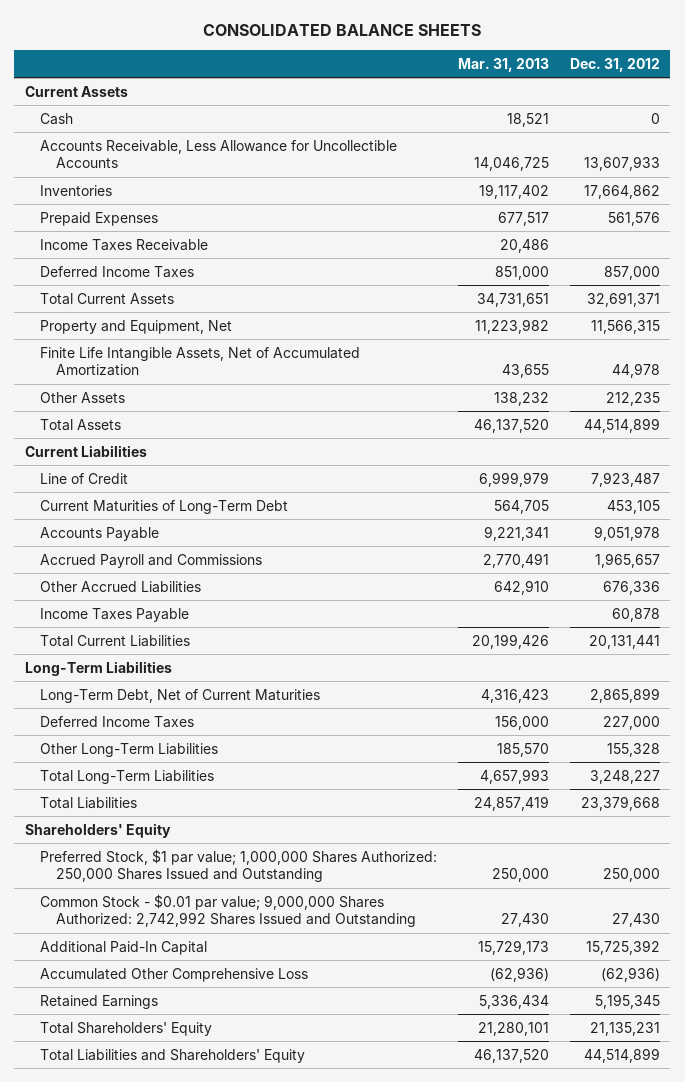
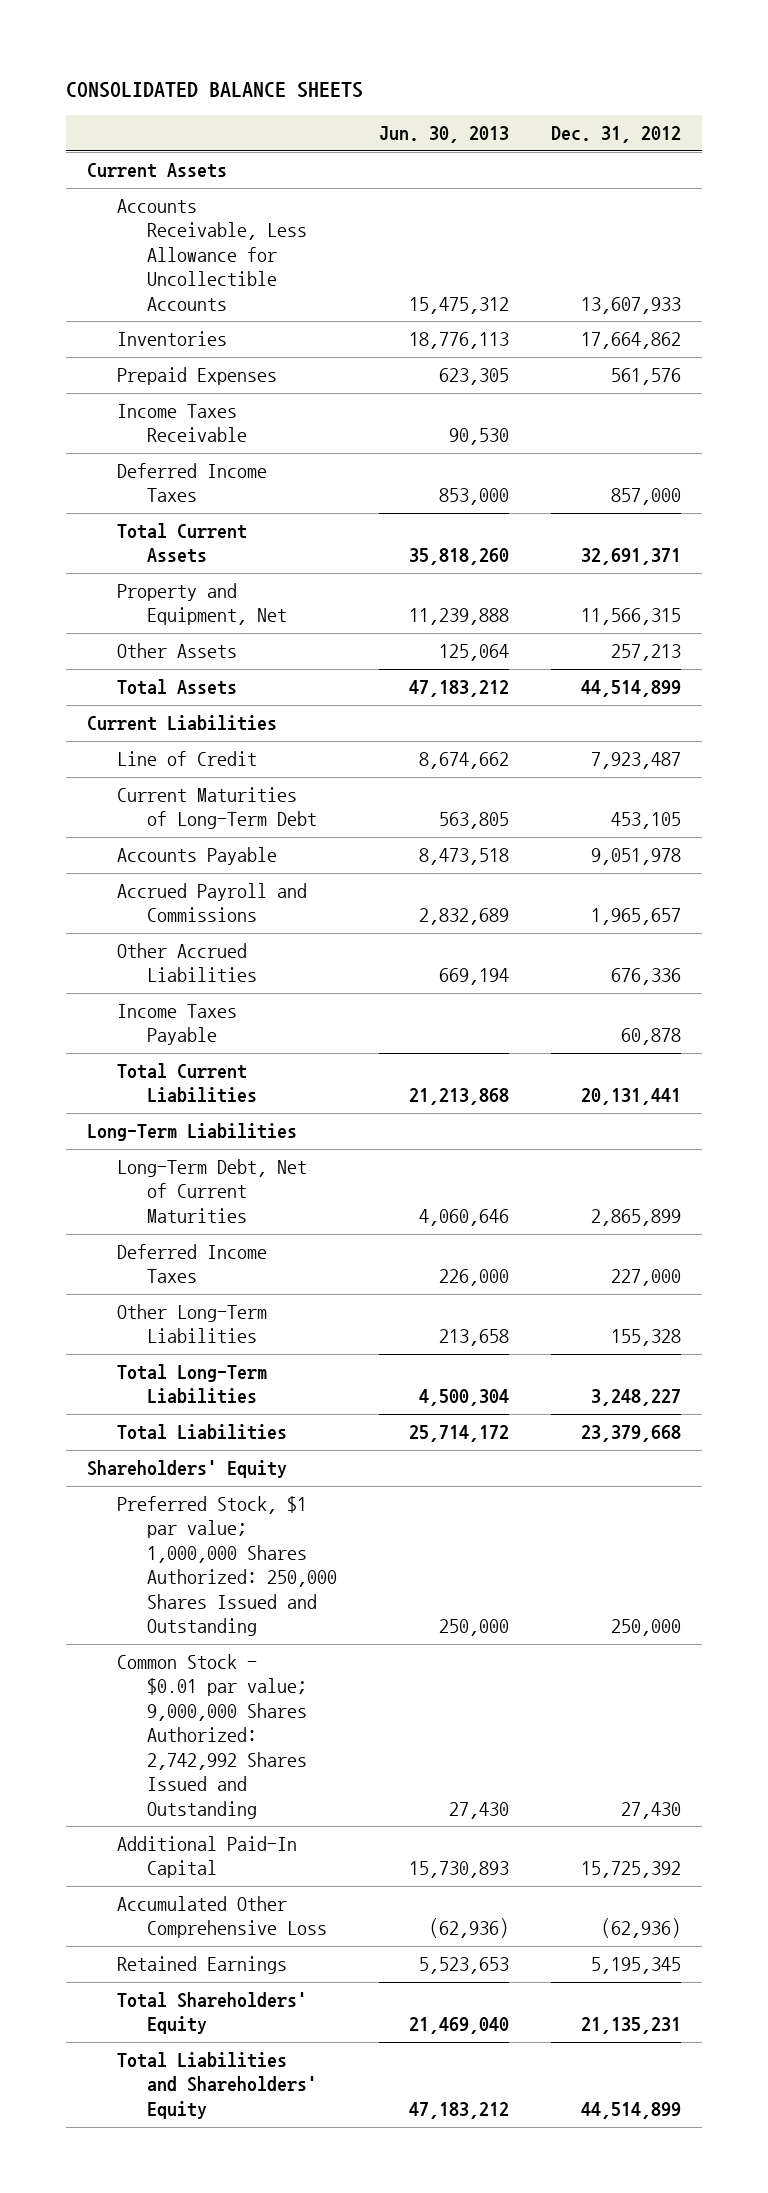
[458,57,550,72] Mar. 31, 2013 -> none
none -> [378,125,509,143] Jun. 30, 2013
[40,112,74,125] Cash -> none
[40,346,361,377] Finite Life Intangible Assets, Net of Accumulated Amortization -> none
[605,391,660,406] 212,235 -> [611,643,682,661] 257,213

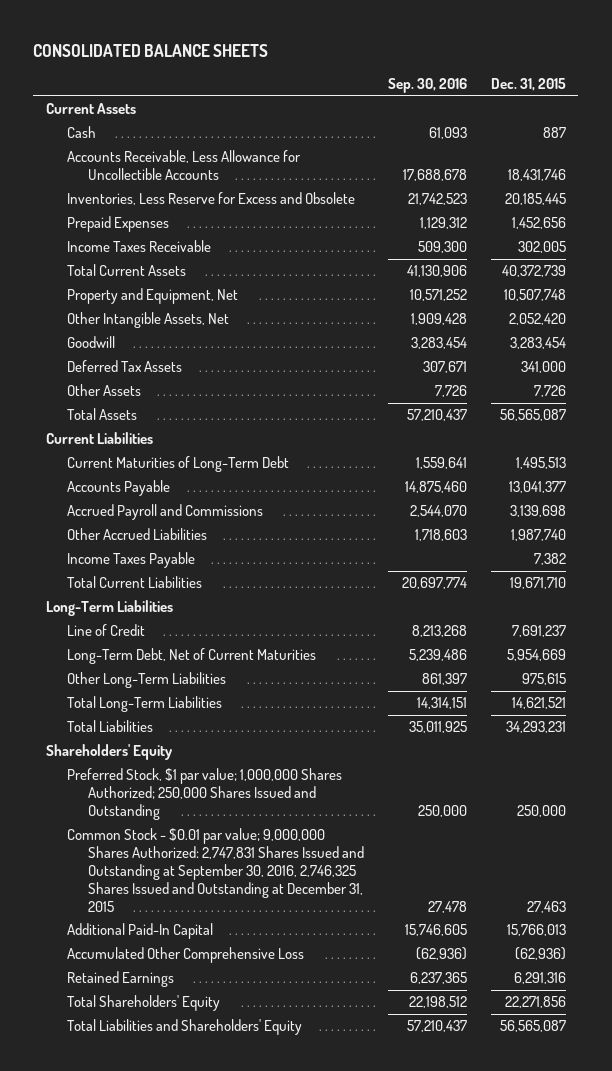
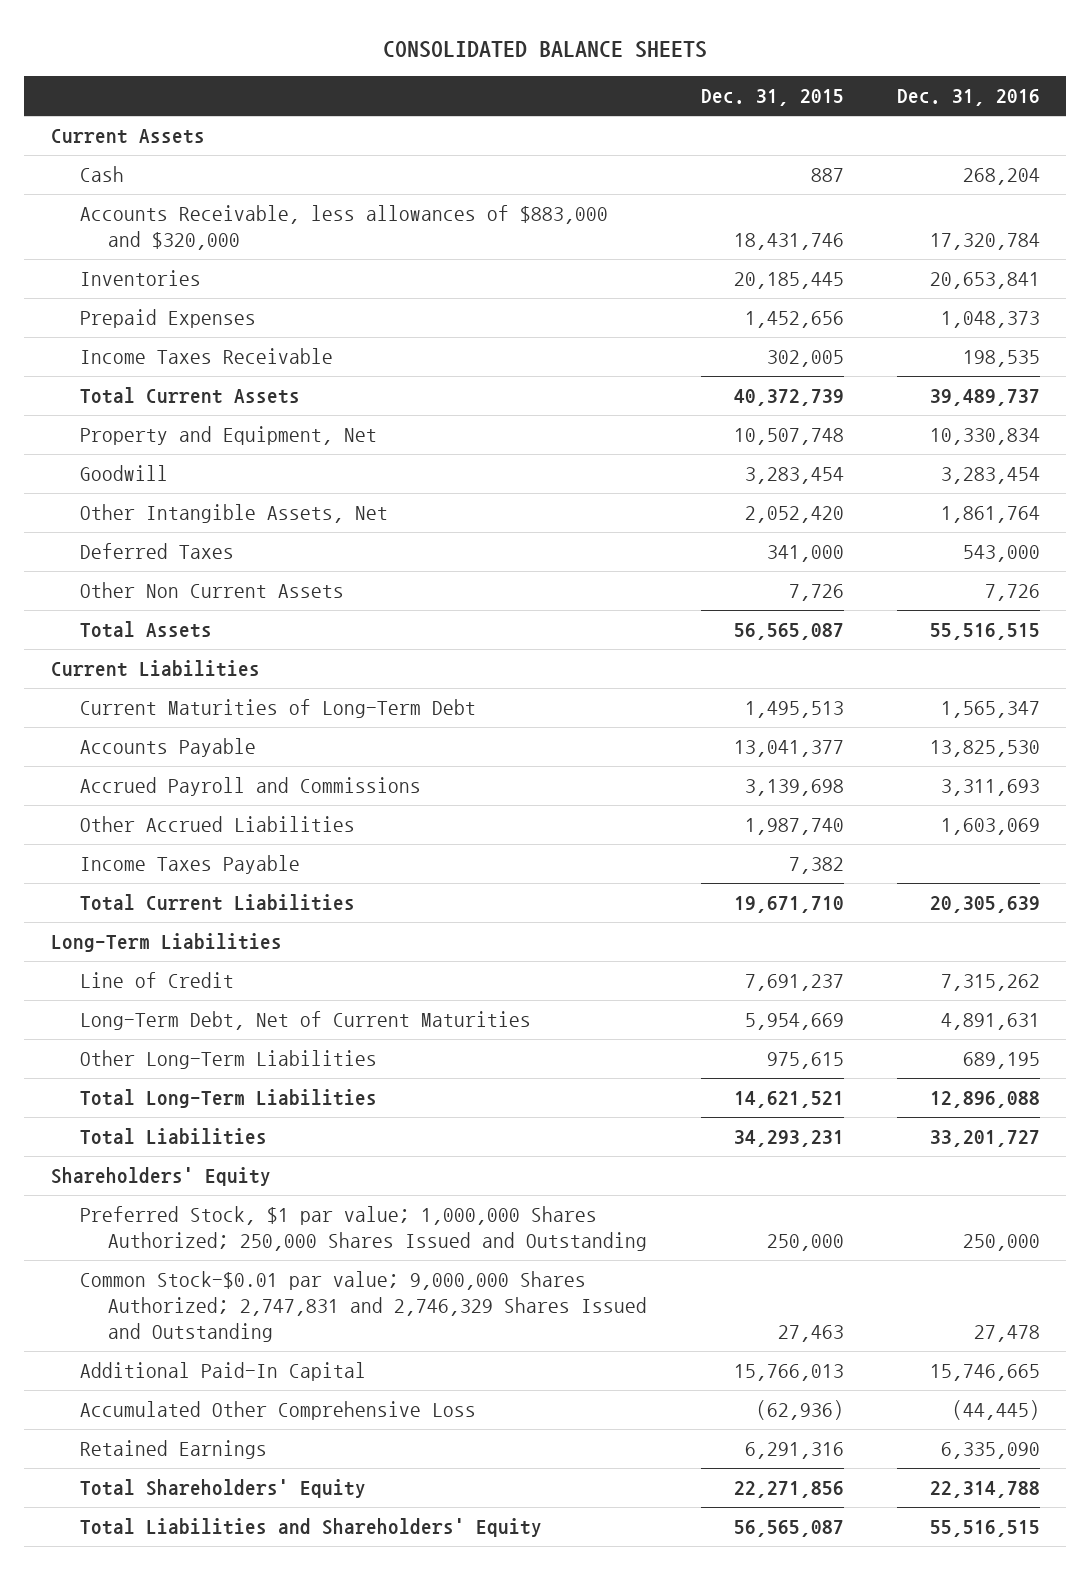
[387,77,467,93] Sep. 30, 2016 -> none
none -> [896,89,1040,107] Dec. 31, 2016
[66,150,301,181] Accounts Receivable, Less Allowance for Uncollectible Accounts -> [79,204,608,250] Accounts Receivable, less allowances of $883,000 and $320,000
[66,192,355,206] Inventories, Less Reserve for Excess and Obsolete -> [79,269,201,286] Inventories
[66,312,229,329] Other Intangible Assets, Net -> [79,503,388,523] Other Intangible Assets, Net
[66,360,182,373] Deferred Tax Assets -> [79,542,234,559] Deferred Taxes
[66,384,141,397] Other Assets -> [79,581,344,598] Other Non Current Assets
[66,828,364,912] Common Stock - $0.01 par value; 9,000,000 Shares Authorized: 2,747,831 Shares Issued and Outstanding at September 30, 2016, 2,746,325 Shares Issued and Outstanding at December 31, 2015 -> [79,1270,648,1342] Common Stock-$0.01 par value; 9,000,000 Shares Authorized; 2,747,831 and 2,746,329 Shares Issued and Outstanding

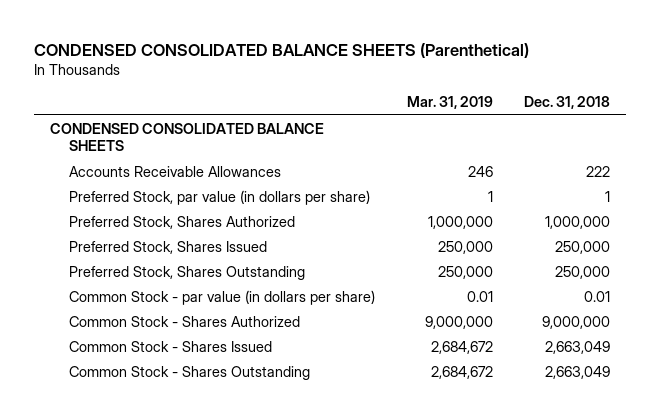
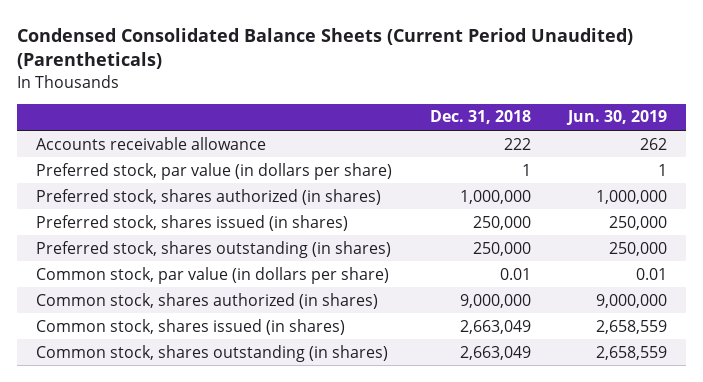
[34,43,530,59] CONDENSED CONSOLIDATED BALANCE SHEETS (Parenthetical) -> [17,27,634,70] Condensed Consolidated Balance Sheets (Current Period Unaudited) (Parentheticals)
[406,96,493,110] Mar. 31, 2019 -> none
none -> [566,110,668,126] Jun. 30, 2019
[49,122,324,152] CONDENSED CONSOLIDATED BALANCE SHEETS -> none
[69,165,282,177] Accounts Receivable Allowances -> [36,136,267,150] Accounts receivable allowance
[69,189,371,205] Preferred Stock, par value (in dollars per share) -> [36,162,393,180] Preferred stock, par value (in dollars per share)
[69,215,296,229] Preferred Stock, Shares Authorized -> [36,188,382,205] Preferred stock, shares authorized (in shares)
[69,240,268,254] Preferred Stock, Shares Issued -> [36,214,349,231] Preferred stock, shares issued (in shares)
[69,265,306,280] Preferred Stock, Shares Outstanding -> [36,240,392,258] Preferred stock, shares outstanding (in shares)
[69,289,376,305] Common Stock - par value (in dollars per share) -> [36,266,390,284] Common stock, par value (in dollars per share)
[69,315,301,327] Common Stock - Shares Authorized -> [36,292,379,309] Common stock, shares authorized (in shares)
[69,340,273,352] Common Stock - Shares Issued -> [36,318,346,335] Common stock, shares issued (in shares)
[69,365,311,380] Common Stock - Shares Outstanding -> [36,344,389,362] Common stock, shares outstanding (in shares)

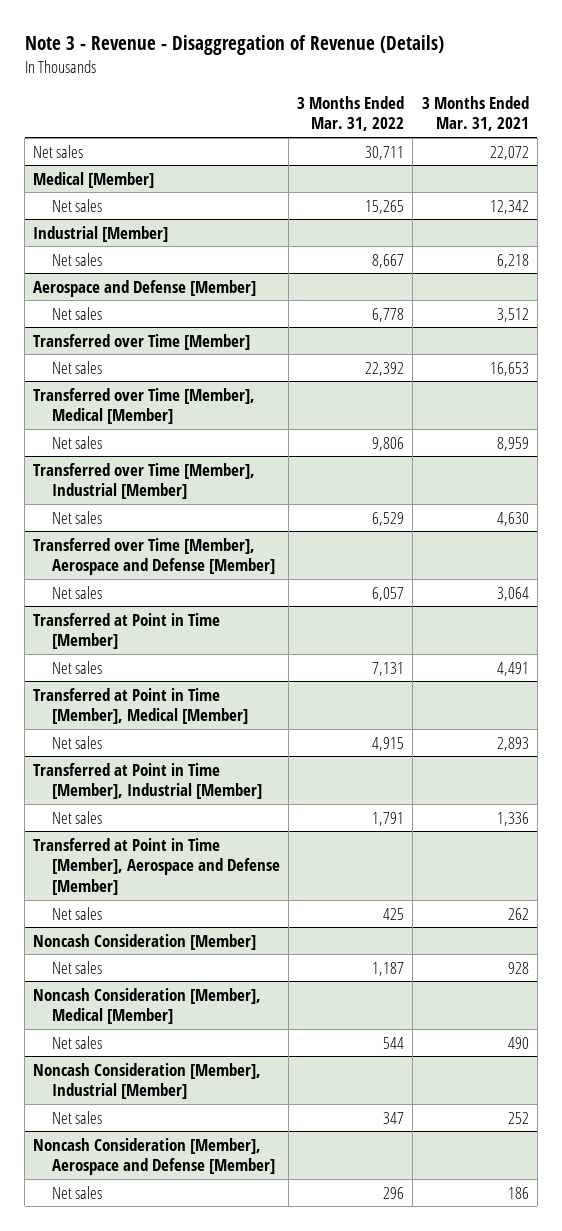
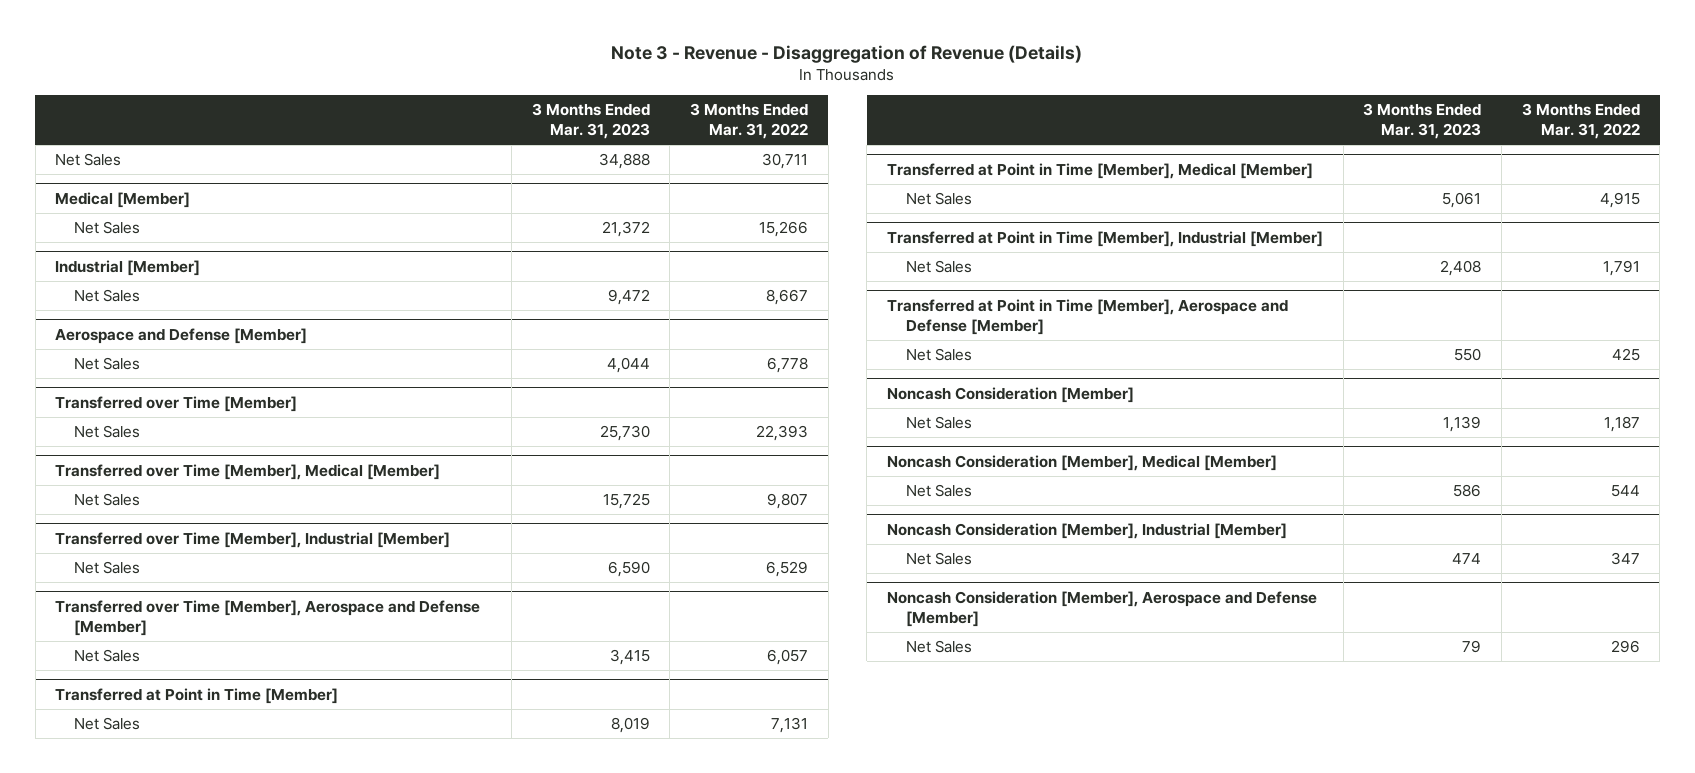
[421,95,529,132] 3 Months Ended Mar. 31, 2021 -> none
none -> [531,103,650,140] 3 Months Ended Mar. 31, 2023
[33,144,84,158] Net sales -> [55,153,122,167] Net Sales
[52,198,103,212] Net sales -> [74,221,141,235] Net Sales
[365,199,405,214] 15,265 -> [758,221,808,238] 15,266
[52,252,103,266] Net sales -> [74,289,141,303] Net Sales
[52,306,103,320] Net sales -> [74,357,141,371] Net Sales
[52,360,103,374] Net sales -> [74,425,141,439] Net Sales
[365,361,405,376] 22,392 -> [755,425,808,442] 22,393
[52,435,103,449] Net sales -> [74,493,141,507] Net Sales
[372,436,405,451] 9,806 -> [766,493,808,510] 9,807
[52,510,103,524] Net sales -> [74,561,141,575] Net Sales
[52,585,103,599] Net sales -> [74,649,141,663] Net Sales
[52,660,103,674] Net sales -> [74,717,141,731] Net Sales
[52,735,103,749] Net sales -> [905,192,972,206] Net Sales
[52,810,103,824] Net sales -> [905,260,972,274] Net Sales
[52,906,103,920] Net sales -> [905,348,972,362] Net Sales
[52,960,103,974] Net sales -> [905,416,972,430] Net Sales
[52,1035,103,1049] Net sales -> [905,484,972,498] Net Sales
[52,1110,103,1124] Net sales -> [905,552,972,566] Net Sales
[52,1185,103,1199] Net sales -> [905,640,972,654] Net Sales

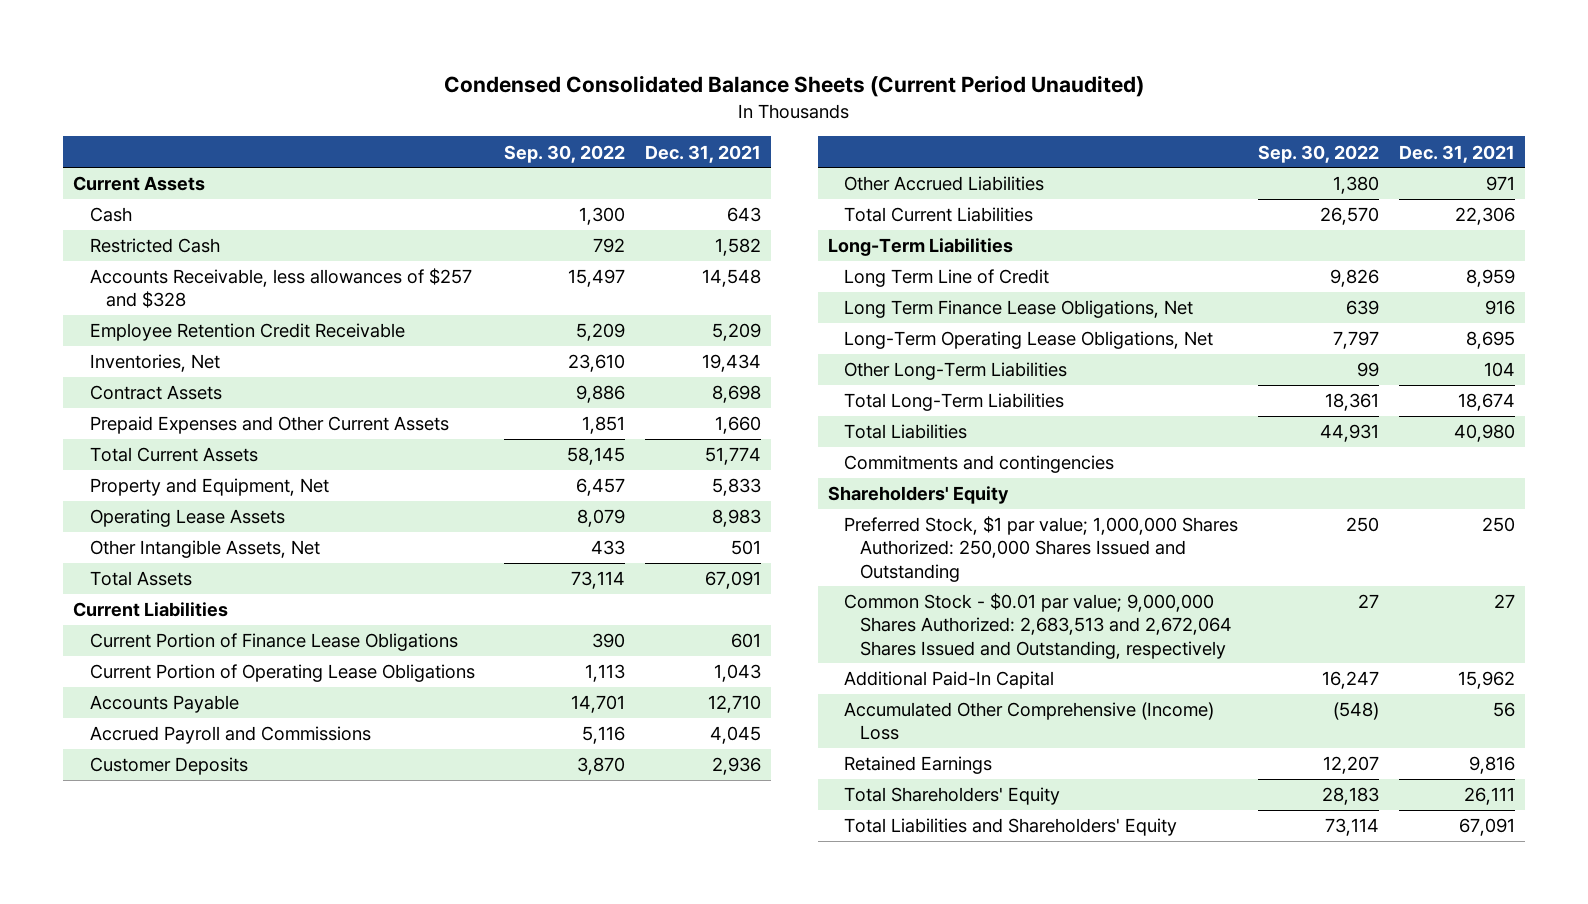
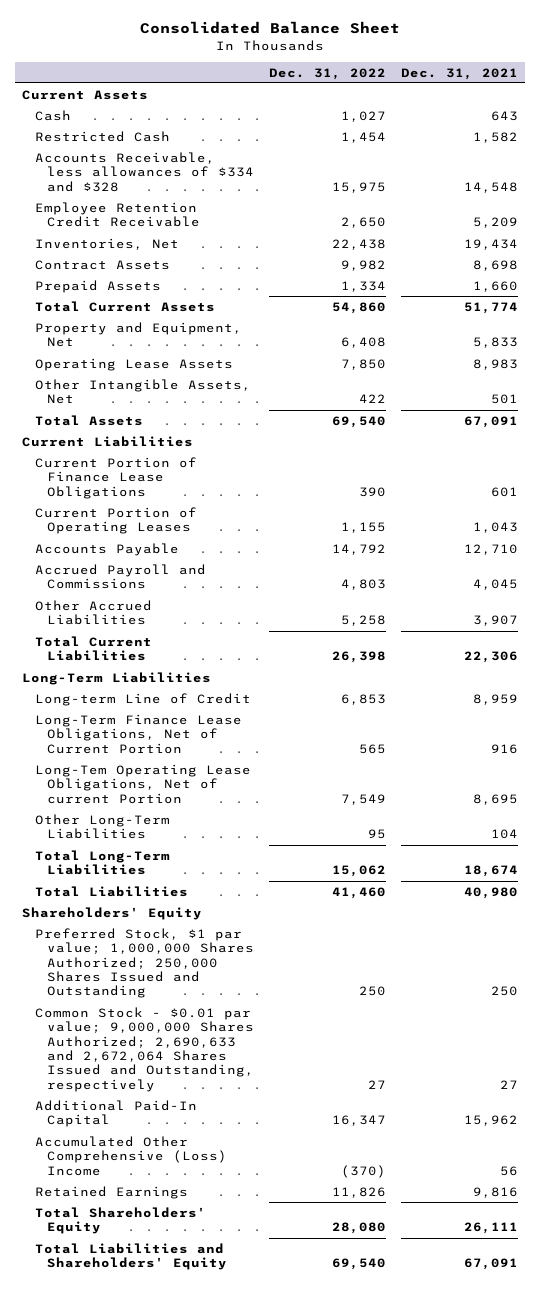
[444,75,1145,98] Condensed Consolidated Balance Sheets (Current Period Unaudited) -> [140,21,401,35] Consolidated Balance Sheet
[503,144,625,163] Sep. 30, 2022 -> none
none -> [269,67,387,80] Dec. 31, 2022
[89,268,472,309] Accounts Receivable, less allowances of $257 and $328 -> [34,151,255,192] Accounts Receivable, less allowances of $334 and $328
[89,416,449,435] Prepaid Expenses and Other Current Assets -> [34,279,161,293] Prepaid Assets
[89,664,475,683] Current Portion of Operating Lease Obligations -> [34,506,197,535] Current Portion of Operating Leases
[89,757,248,776] Customer Deposits -> none
[1486,176,1516,192] 971 -> [473,615,519,627] 3,907
[843,269,1049,288] Long Term Line of Credit -> [34,692,251,706] Long-term Line of Credit
[843,300,1193,319] Long Term Finance Lease Obligations, Net -> [34,713,242,754] Long-Term Finance Lease Obligations, Net of Current Portion
[843,331,1213,350] Long-Term Operating Lease Obligations, Net -> [34,763,251,804] Long-Tem Operating Lease Obligations, Net of current Portion
[843,455,1114,474] Commitments and contingencies -> none
[843,516,1238,582] Preferred Stock, $1 par value; 1,000,000 Shares Authorized: 250,000 Shares Issued and Outstanding -> [34,927,255,999] Preferred Stock, $1 par value; 1,000,000 Shares Authorized; 250,000 Shares Issued and Outstanding
[843,593,1233,659] Common Stock - $0.01 par value; 9,000,000 Shares Authorized: 2,683,513 and 2,672,064 Shares Issued and Outstanding, respectively -> [34,1006,255,1092] Common Stock - $0.01 par value; 9,000,000 Shares Authorized; 2,690,633 and 2,672,064 Shares Issued and Outstanding, respectively
[843,702,1214,741] Accumulated Other Comprehensive (Income) Loss -> [34,1135,228,1176] Accumulated Other Comprehensive (Loss) Income

